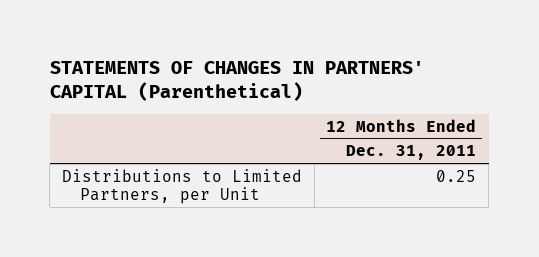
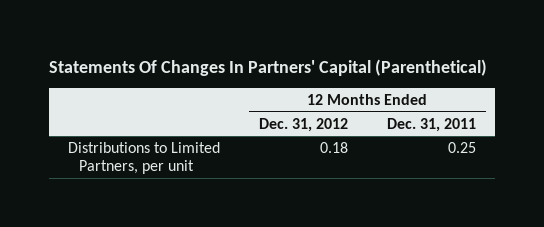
[49,61,424,102] STATEMENTS OF CHANGES IN PARTNERS' CAPITAL (Parenthetical) -> [48,58,487,76] Statements Of Changes In Partners' Capital (Parenthetical)
none -> [258,117,348,132] Dec. 31, 2012
[62,168,303,205] Distributions to Limited Partners, per Unit -> [68,141,221,174] Distributions to Limited Partners, per unit

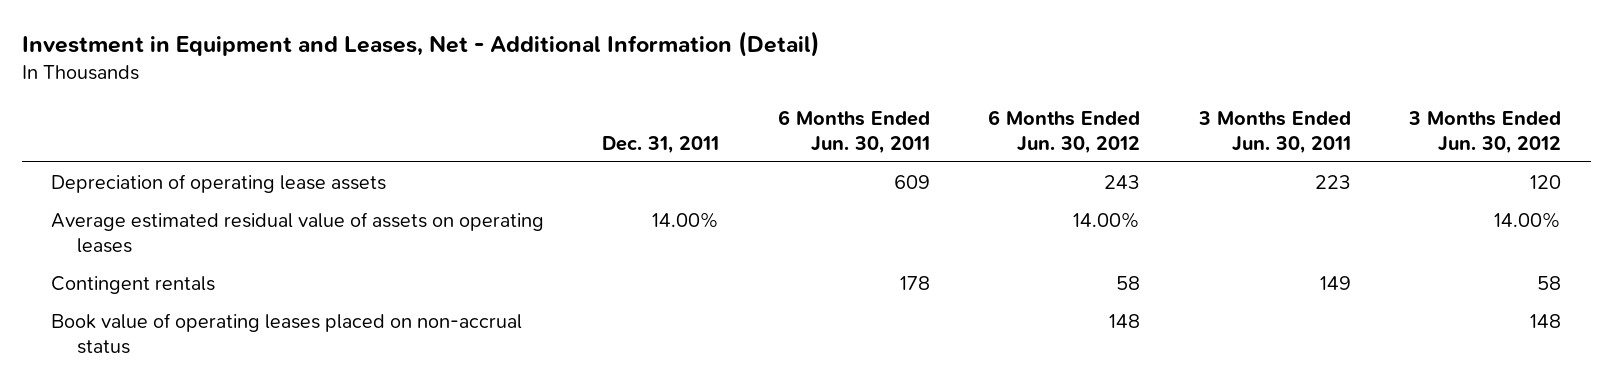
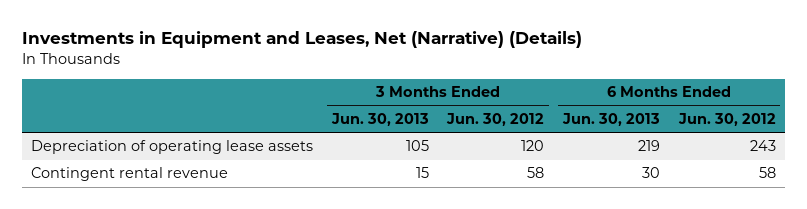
[21,31,820,58] Investment in Equipment and Leases, Net - Additional Information (Detail) -> [21,31,582,49] Investments in Equipment and Leases, Net (Narrative) (Details)
[602,135,720,154] Dec. 31, 2011 -> none
[777,109,930,154] 6 Months Ended Jun. 30, 2011 -> none
[1197,110,1351,154] 3 Months Ended Jun. 30, 2011 -> none
none -> [330,112,429,126] Jun. 30, 2013
none -> [562,112,661,126] Jun. 30, 2013
[50,211,544,253] Average estimated residual value of assets on operating leases -> none
[50,312,522,354] Book value of operating leases placed on non-accrual status -> none
[50,275,215,294] Contingent rentals -> [31,167,229,182] Contingent rental revenue

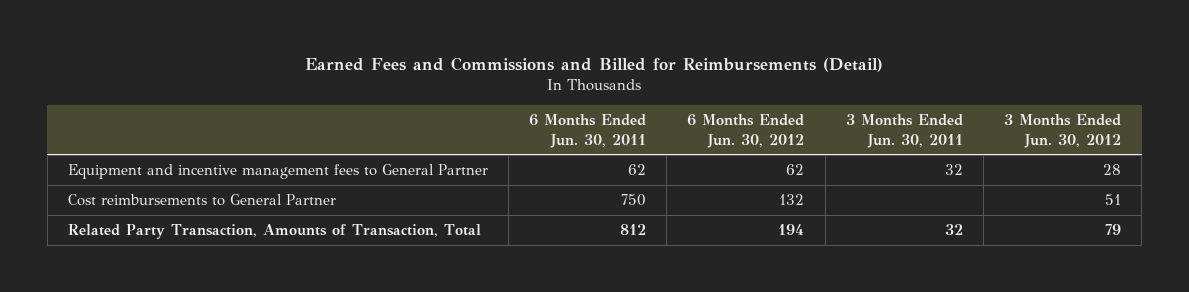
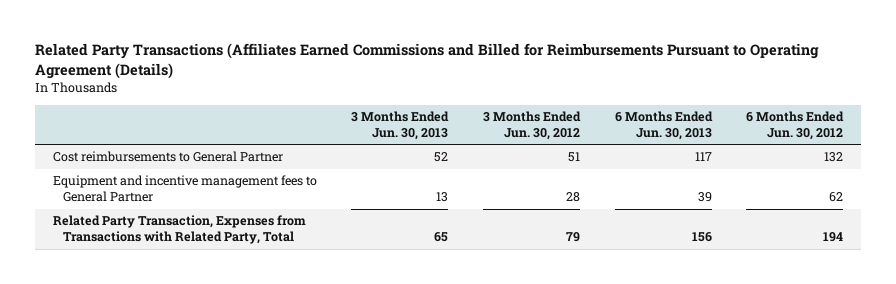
[305,57,884,73] Earned Fees and Commissions and Billed for Reimbursements (Detail) -> [35,43,820,79] Related Party Transactions (Affiliates Earned Commissions and Billed for Reimbursements Pursuant to Operating Agreement (Details)
[529,114,647,148] 6 Months Ended Jun. 30, 2011 -> none
[845,114,963,148] 3 Months Ended Jun. 30, 2011 -> none
none -> [351,110,450,141] 3 Months Ended Jun. 30, 2013
none -> [614,110,713,141] 6 Months Ended Jun. 30, 2013
[67,163,488,179] Equipment and incentive management fees to General Partner -> [52,175,317,203] Equipment and incentive management fees to General Partner
[67,223,481,239] Related Party Transaction, Amounts of Transaction, Total -> [52,215,306,245] Related Party Transaction, Expenses from Transactions with Related Party, Total

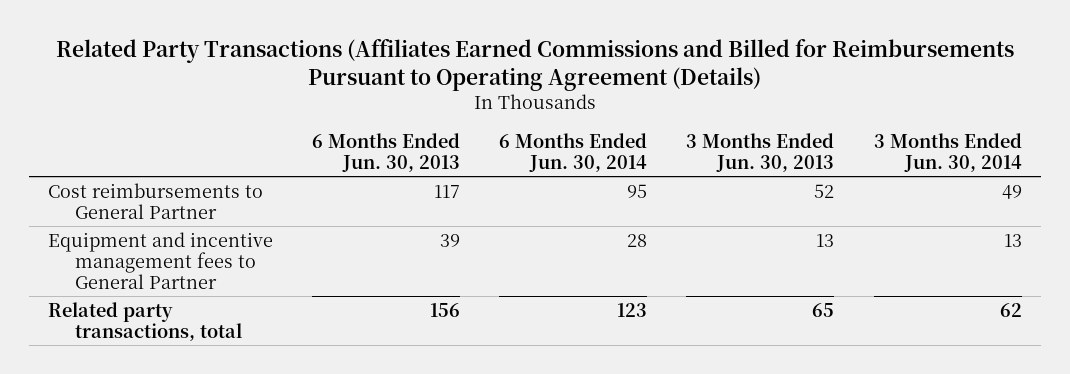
[483,110,582,141] 3 Months Ended Jun. 30, 2012 -> none
[746,110,845,141] 6 Months Ended Jun. 30, 2012 -> none
none -> [499,133,648,173] 6 Months Ended Jun. 30, 2014
none -> [873,133,1022,173] 3 Months Ended Jun. 30, 2014
[52,215,306,245] Related Party Transaction, Expenses from Transactions with Related Party, Total -> [48,301,243,341] Related party transactions, total

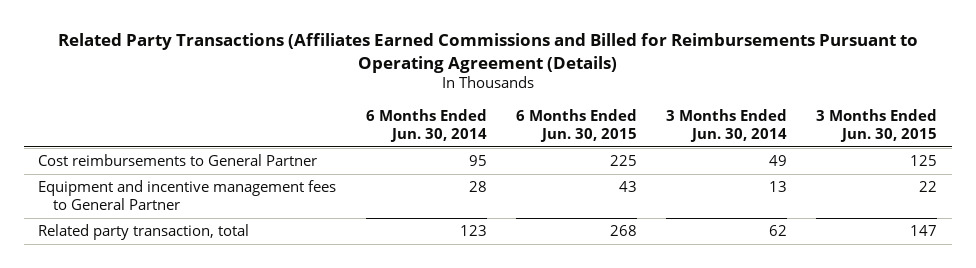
[312,133,461,173] 6 Months Ended Jun. 30, 2013 -> none
[686,133,835,173] 3 Months Ended Jun. 30, 2013 -> none
none -> [515,108,637,142] 6 Months Ended Jun. 30, 2015
none -> [816,108,938,142] 3 Months Ended Jun. 30, 2015
[48,301,243,341] Related party transactions, total -> [38,224,250,241] Related party transaction, total

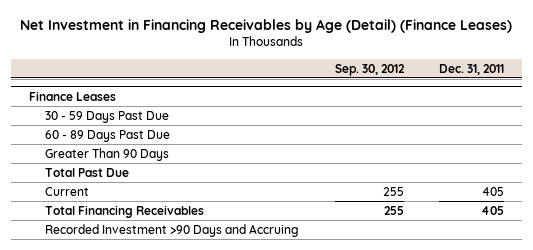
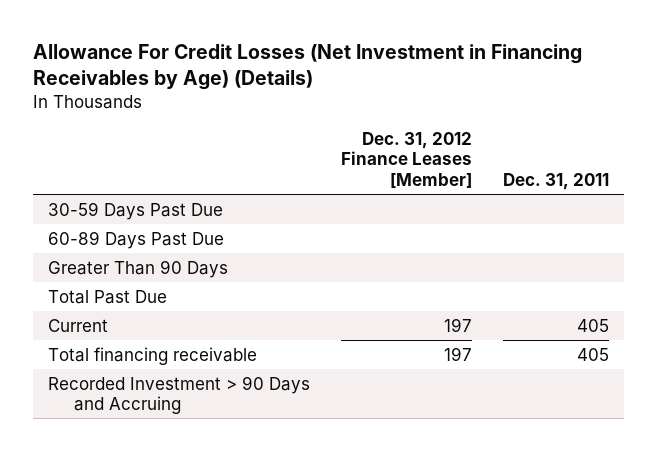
[20,18,513,33] Net Investment in Financing Receivables by Age (Detail) (Finance Leases) -> [32,43,582,91] Allowance For Credit Losses (Net Investment in Financing Receivables by Age) (Details)
[334,63,405,76] Sep. 30, 2012 -> none
none -> [341,132,473,188] Dec. 31, 2012 Finance Leases [Member]
[28,90,116,101] Finance Leases -> none
[45,111,170,124] 30 - 59 Days Past Due -> [48,201,224,220] 30-59 Days Past Due
[45,130,171,143] 60 - 89 Days Past Due -> [48,230,225,249] 60-89 Days Past Due
[45,205,205,219] Total Financing Receivables -> [48,346,258,365] Total financing receivable
[45,224,300,238] Recorded Investment >90 Days and Accruing -> [48,375,311,414] Recorded Investment > 90 Days and Accruing

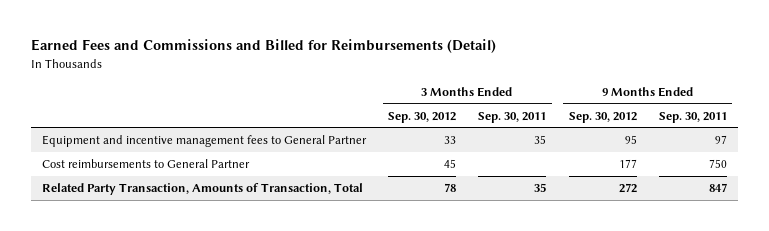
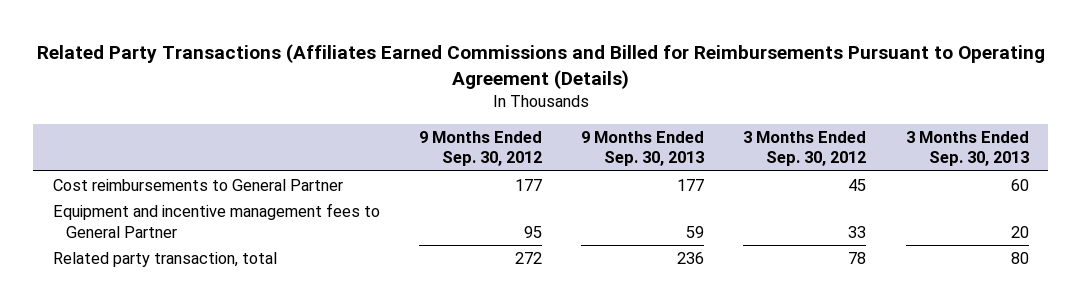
[30,39,496,54] Earned Fees and Commissions and Billed for Reimbursements (Detail) -> [36,43,1045,89] Related Party Transactions (Affiliates Earned Commissions and Billed for Reimbursements Pursuant to Operating Agreement (Details)
[478,111,547,123] Sep. 30, 2011 -> none
[658,111,727,123] Sep. 30, 2011 -> none
none -> [581,130,705,167] 9 Months Ended Sep. 30, 2013
none -> [905,130,1029,167] 3 Months Ended Sep. 30, 2013
[41,134,367,147] Equipment and incentive management fees to General Partner -> [52,202,380,238] Equipment and incentive management fees to General Partner
[41,182,363,195] Related Party Transaction, Amounts of Transaction, Total -> [52,251,277,267] Related party transaction, total

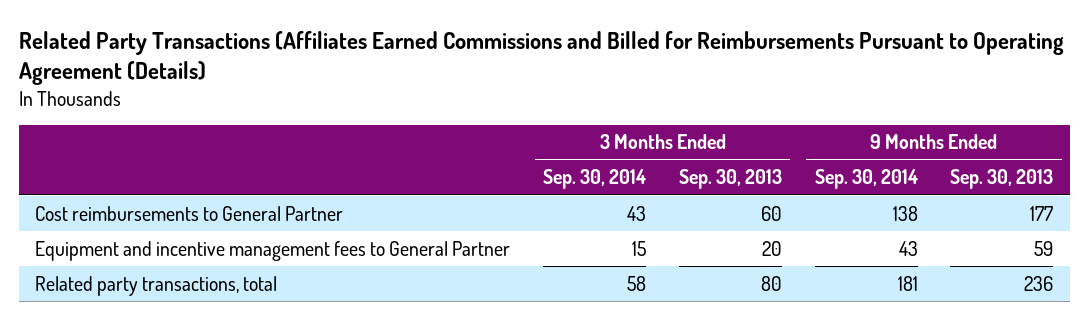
[418,130,542,167] 9 Months Ended Sep. 30, 2012 -> none
[743,130,867,167] 3 Months Ended Sep. 30, 2012 -> none
none -> [543,169,647,190] Sep. 30, 2014
none -> [814,169,918,190] Sep. 30, 2014
[52,251,277,267] Related party transaction, total -> [35,275,278,296] Related party transactions, total

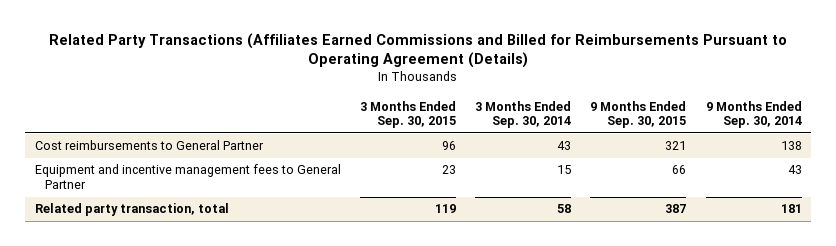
[678,169,782,190] Sep. 30, 2013 -> none
[950,169,1054,190] Sep. 30, 2013 -> none
none -> [359,100,456,129] 3 Months Ended Sep. 30, 2015
none -> [590,100,687,129] 9 Months Ended Sep. 30, 2015
[35,275,278,296] Related party transactions, total -> [34,203,229,217] Related party transaction, total

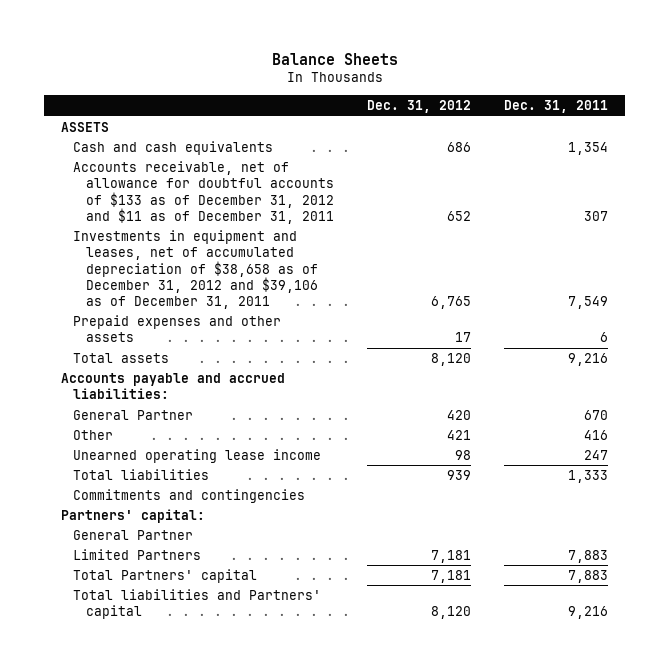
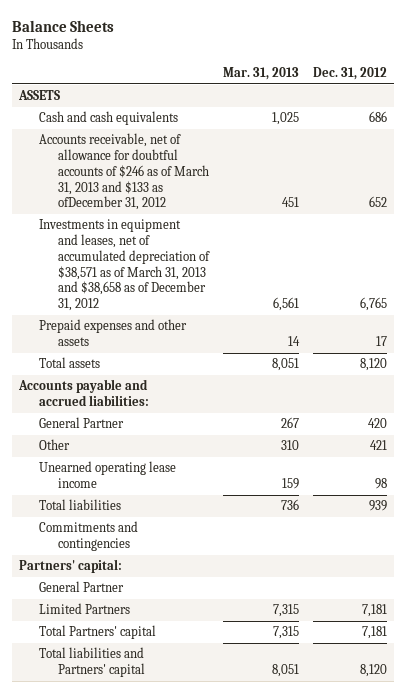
[504,100,609,114] Dec. 31, 2011 -> none
none -> [222,66,299,80] Mar. 31, 2013
[73,160,334,224] Accounts receivable, net of allowance for doubtful accounts of $133 as of December 31, 2012 and $11 as of December 31, 2011 -> [38,133,209,211] Accounts receivable, net of allowance for doubtful accounts of $246 as of March 31, 2013 and $133 as ofDecember 31, 2012
[73,229,318,310] Investments in equipment and leases, net of accumulated depreciation of $38,658 as of December 31, 2012 and $39,106 as of December 31, 2011 -> [38,219,210,312] Investments in equipment and leases, net of accumulated depreciation of $38,571 as of March 31, 2013 and $38,658 as of December 31, 2012

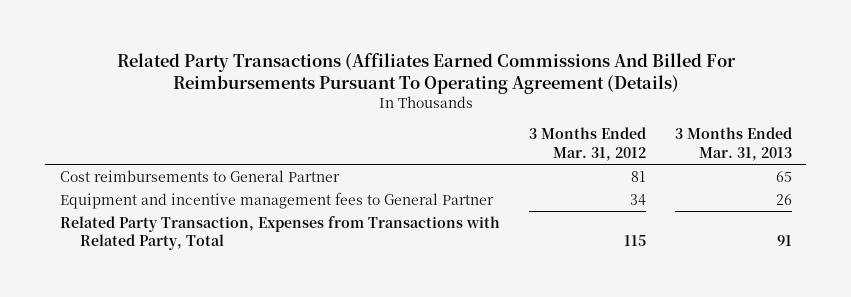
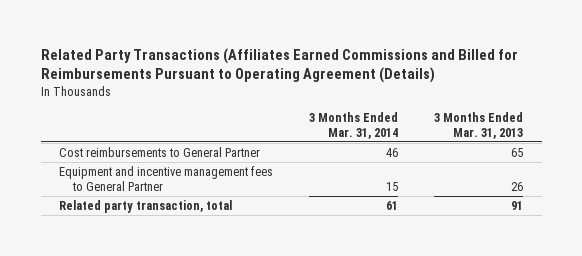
[116,53,736,95] Related Party Transactions (Affiliates Earned Commissions And Billed For Reimbursements Pursuant To Operating Agreement (Details) -> [40,47,518,84] Related Party Transactions (Affiliates Earned Commissions and Billed for Reimbursements Pursuant to Operating Agreement (Details)
[528,127,646,161] 3 Months Ended Mar. 31, 2012 -> none
none -> [309,111,399,139] 3 Months Ended Mar. 31, 2014
[59,215,500,251] Related Party Transaction, Expenses from Transactions with Related Party, Total -> [58,199,232,213] Related party transaction, total

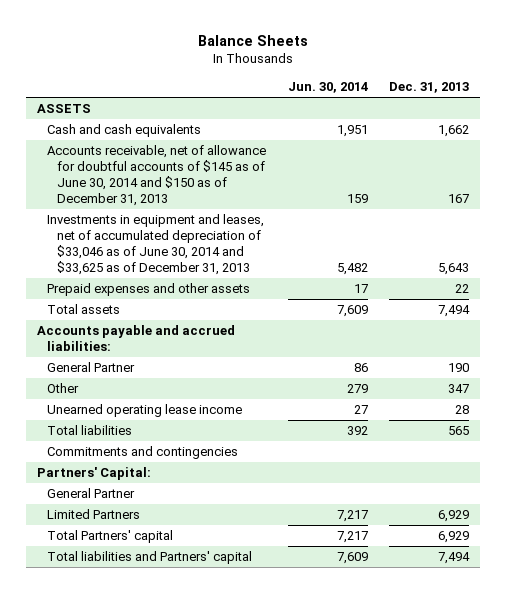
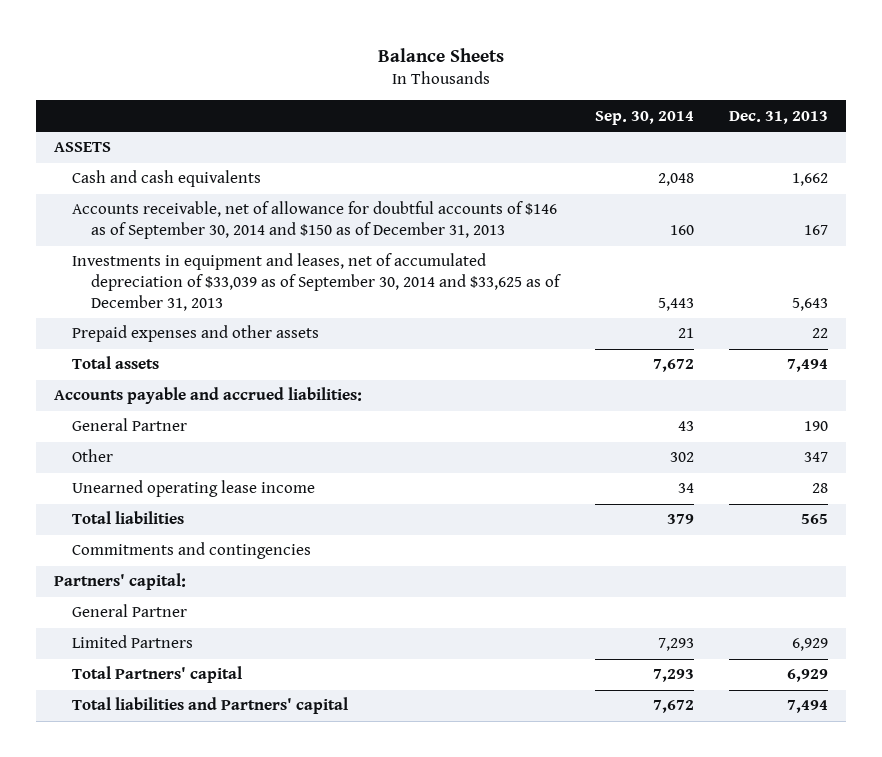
[287,82,368,94] Jun. 30, 2014 -> none
none -> [594,110,694,125] Sep. 30, 2014
[46,145,266,207] Accounts receivable, net of allowance for doubtful accounts of $145 as of June 30, 2014 and $150 as of December 31, 2013 -> [72,201,558,240] Accounts receivable, net of allowance for doubtful accounts of $146 as of September 30, 2014 and $150 as of December 31, 2013
[46,214,264,276] Investments in equipment and leases, net of accumulated depreciation of $33,046 as of June 30, 2014 and $33,625 as of December 31, 2013 -> [72,253,562,312] Investments in equipment and leases, net of accumulated depreciation of $33,039 as of September 30, 2014 and $33,625 as of December 31, 2013
[36,467,151,481] Partners' Capital: -> [53,573,186,591] Partners' capital:

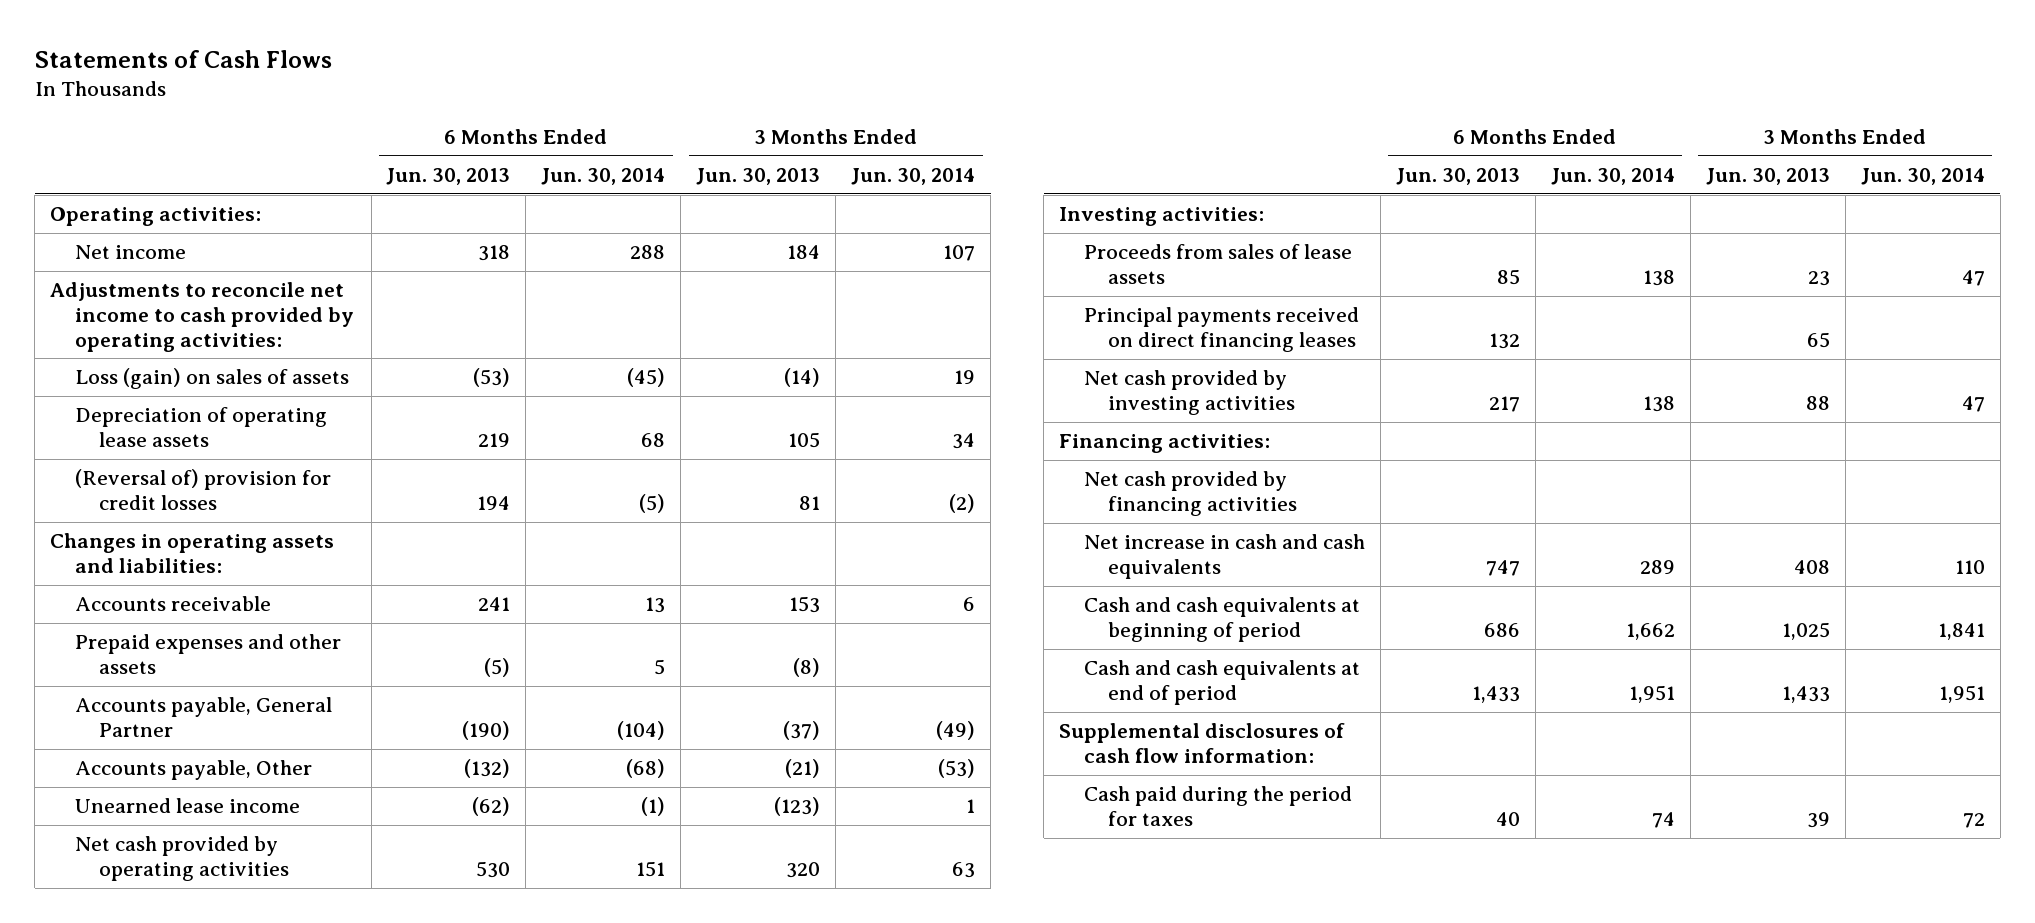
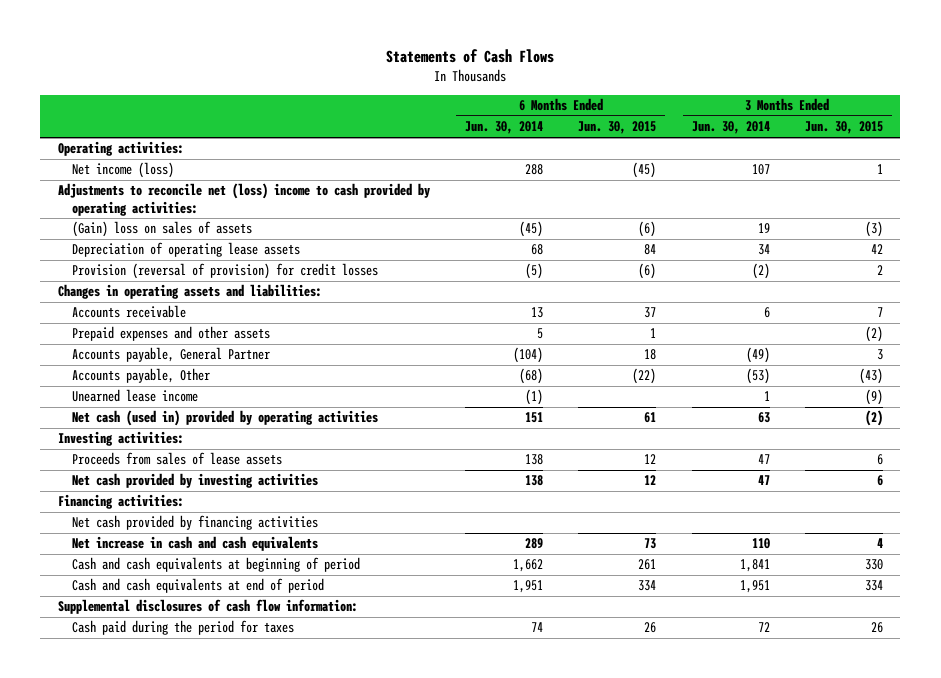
[386,168,511,186] Jun. 30, 2013 -> none
[696,168,821,186] Jun. 30, 2013 -> none
none -> [578,121,657,135] Jun. 30, 2015
none -> [804,121,883,135] Jun. 30, 2015
[74,245,186,260] Net income -> [71,162,174,179] Net income (loss)
[50,282,354,352] Adjustments to reconcile net income to cash provided by operating activities: -> [58,183,431,216] Adjustments to reconcile net (loss) income to cash provided by operating activities:
[74,368,349,390] Loss (gain) on sales of assets -> [71,221,252,238] (Gain) loss on sales of assets
[74,469,331,510] (Reversal of) provision for credit losses -> [71,263,378,280] Provision (reversal of provision) for credit losses
[74,836,289,881] Net cash provided by operating activities -> [71,410,378,427] Net cash (used in) provided by operating activities
[1083,307,1359,352] Principal payments received on direct financing leases -> none

